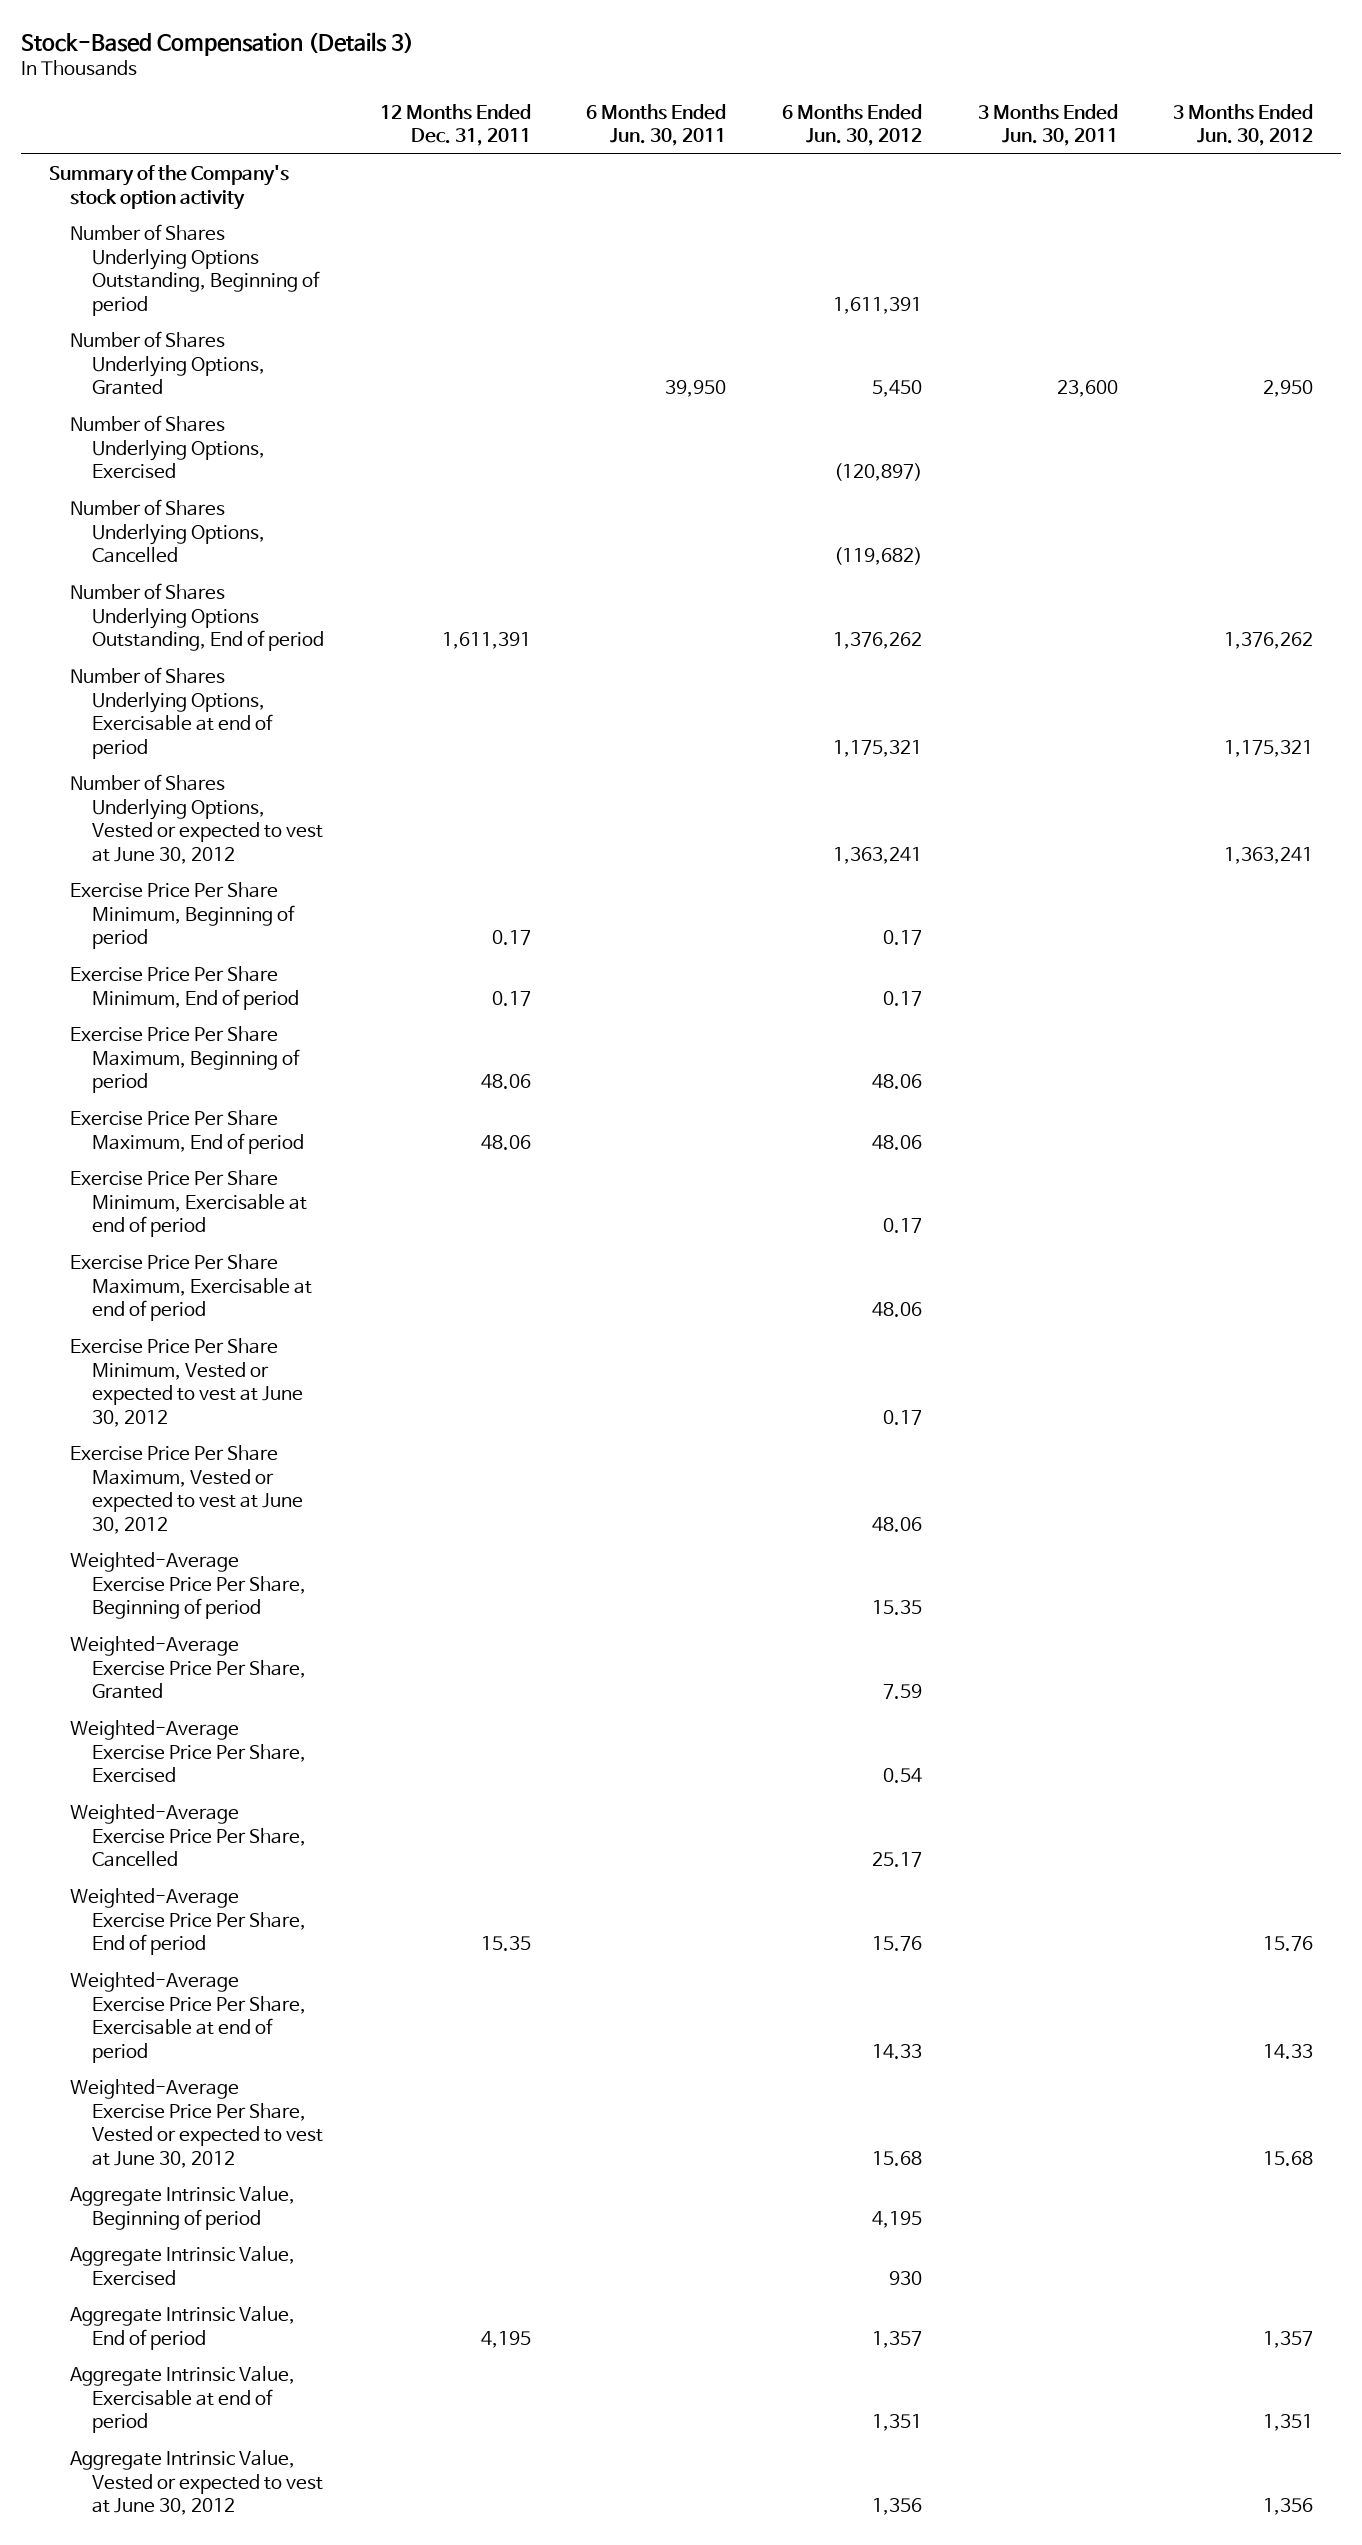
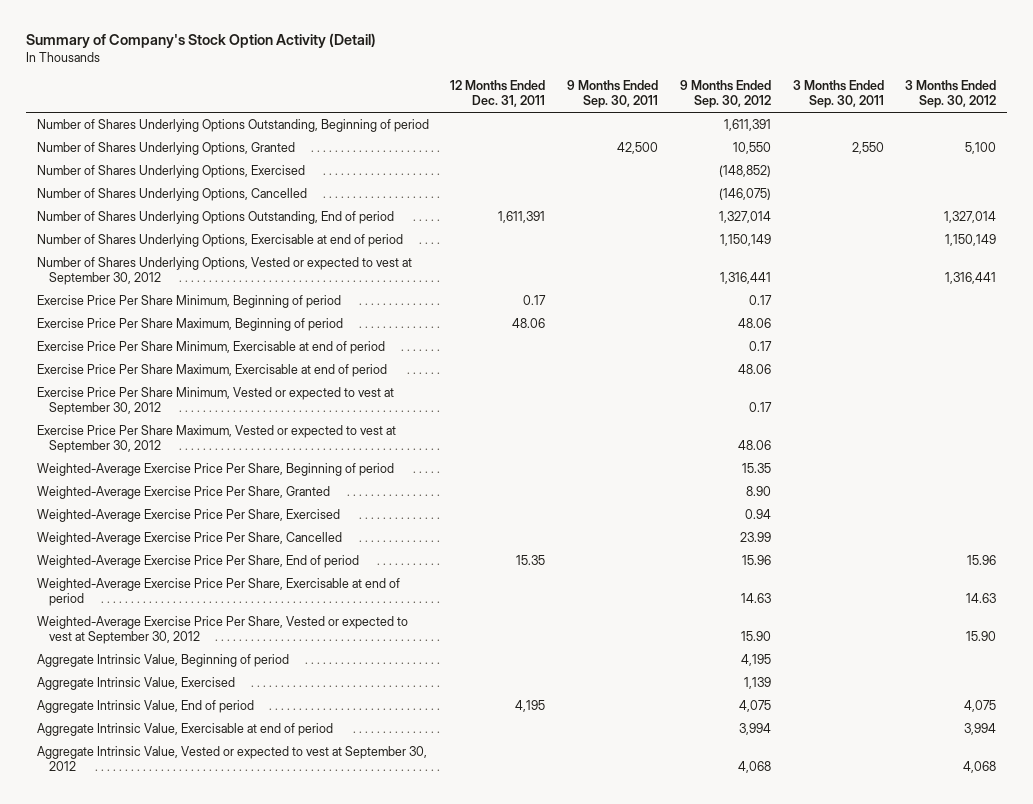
[20,31,414,56] Stock-Based Compensation (Details 3) -> [25,33,376,49] Summary of Company's Stock Option Activity (Detail)
[586,103,727,147] 6 Months Ended Jun. 30, 2011 -> none
[781,103,922,147] 6 Months Ended Jun. 30, 2012 -> none
[977,103,1118,147] 3 Months Ended Jun. 30, 2011 -> none
[1173,103,1314,147] 3 Months Ended Jun. 30, 2012 -> none
none -> [567,80,659,109] 9 Months Ended Sep. 30, 2011
none -> [679,80,771,109] 9 Months Ended Sep. 30, 2012
none -> [792,80,884,109] 3 Months Ended Sep. 30, 2011
none -> [905,80,997,109] 3 Months Ended Sep. 30, 2012
[48,164,289,210] Summary of the Company's stock option activity -> none
[70,773,324,864] Number of Shares Underlying Options, Vested or expected to vest at June 30, 2012 -> [36,257,412,286] Number of Shares Underlying Options, Vested or expected to vest at September 30, 2012
[70,965,300,1010] Exercise Price Per Share Minimum, End of period -> none
[70,1109,305,1154] Exercise Price Per Share Maximum, End of period -> none
[70,1337,304,1427] Exercise Price Per Share Minimum, Vested or expected to vest at June 30, 2012 -> [36,387,394,416] Exercise Price Per Share Minimum, Vested or expected to vest at September 30, 2012
[70,1444,304,1534] Exercise Price Per Share Maximum, Vested or expected to vest at June 30, 2012 -> [36,425,396,454] Exercise Price Per Share Maximum, Vested or expected to vest at September 30, 2012
[70,2078,324,2168] Weighted-Average Exercise Price Per Share, Vested or expected to vest at June 30, 2012 -> [36,616,408,645] Weighted-Average Exercise Price Per Share, Vested or expected to vest at September 30, 2012
[70,2449,324,2516] Aggregate Intrinsic Value, Vested or expected to vest at June 30, 2012 -> [36,746,427,772] Aggregate Intrinsic Value, Vested or expected to vest at September 30, 2012

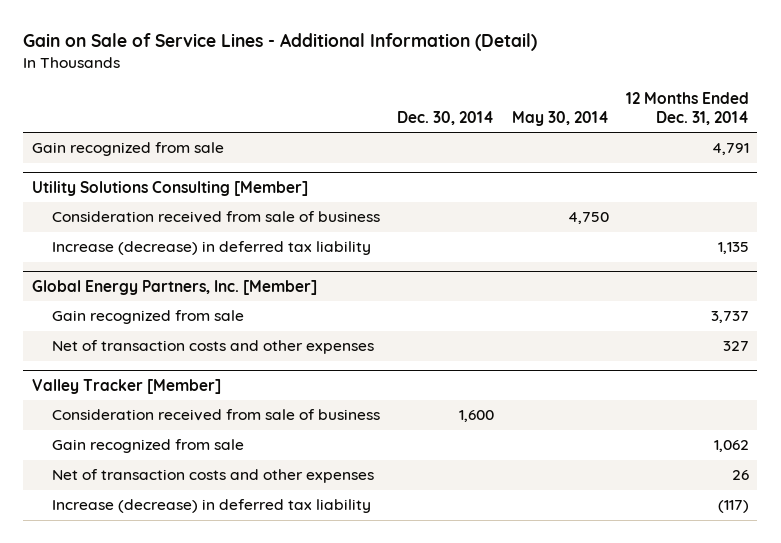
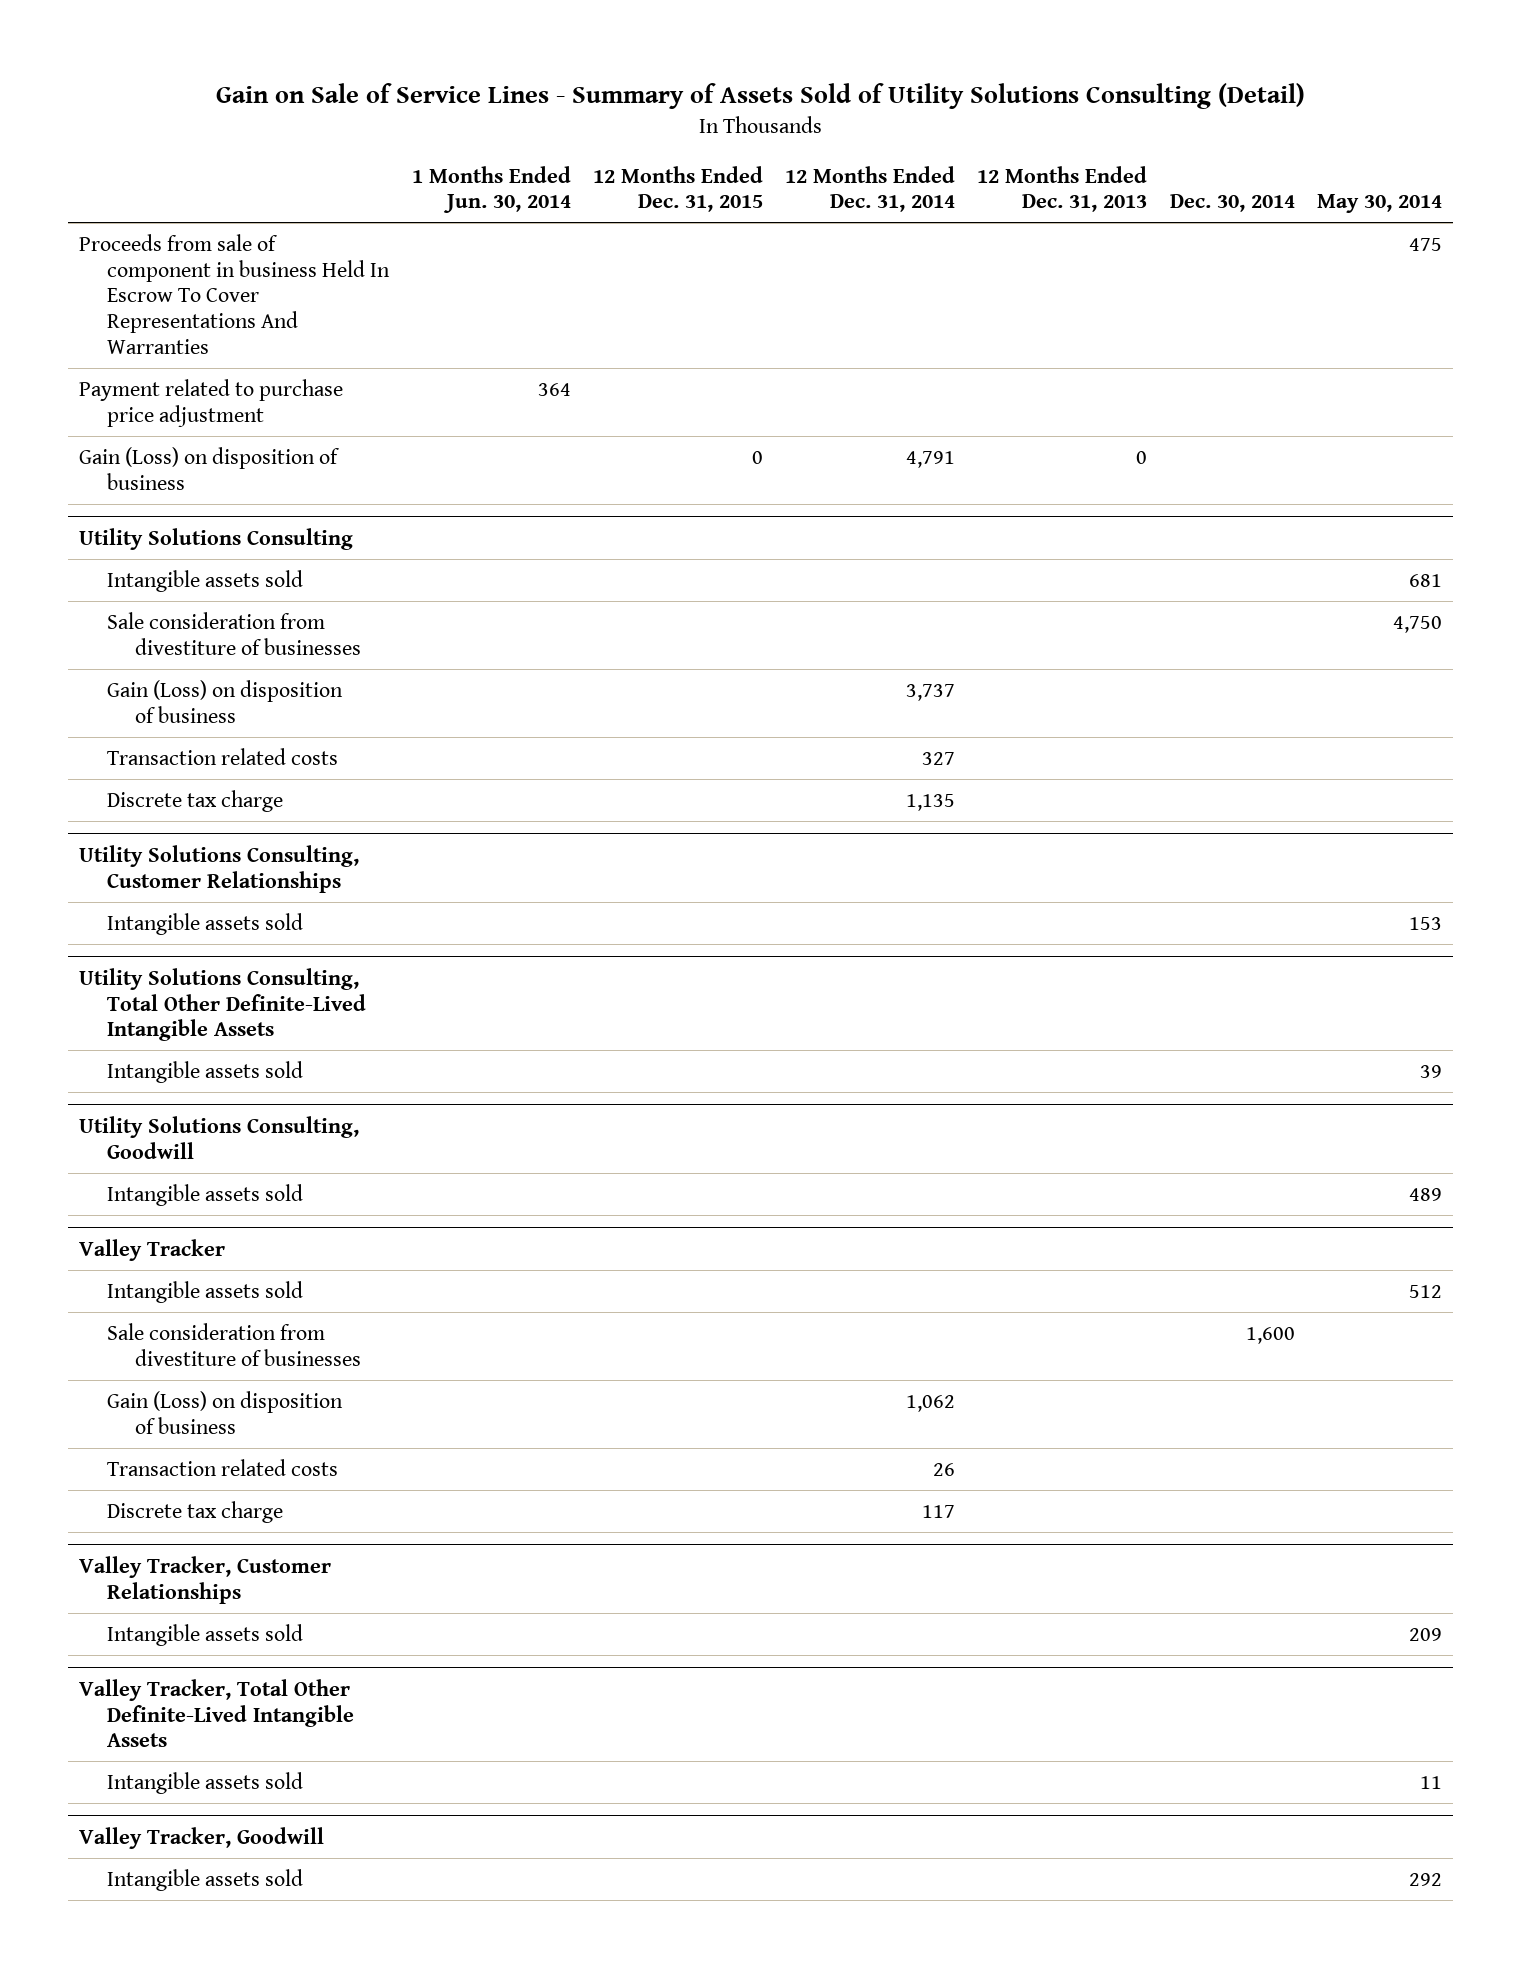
[23,33,538,52] Gain on Sale of Service Lines - Additional Information (Detail) -> [215,82,1305,109] Gain on Sale of Service Lines - Summary of Assets Sold of Utility Solutions Consulting (Detail)
none -> [411,165,571,214] 1 Months Ended Jun. 30, 2014
none -> [592,165,763,213] 12 Months Ended Dec. 31, 2015
none -> [977,165,1148,213] 12 Months Ended Dec. 31, 2013
[32,279,318,295] Global Energy Partners, Inc. [Member] -> none
[51,310,244,325] Gain recognized from sale -> none
[51,340,374,355] Net of transaction costs and other expenses -> none
[51,499,371,514] Increase (decrease) in deferred tax liability -> none
none -> [79,233,391,355] Proceeds from sale of component in business Held In Escrow To Cover Representations And Warranties
none -> [79,378,344,427] Payment related to purchase price adjustment
[32,142,225,157] Gain recognized from sale -> [79,446,341,490] Gain (Loss) on disposition of business
[32,180,309,196] Utility Solutions Consulting [Member] -> [79,527,354,550] Utility Solutions Consulting
none -> [107,569,304,592] Intangible assets sold
[51,211,380,224] Consideration received from sale of business -> [107,611,362,655] Sale consideration from divestiture of businesses
none -> [107,679,344,723] Gain (Loss) on disposition of business
none -> [107,747,339,765] Transaction related costs
[51,241,371,256] Increase (decrease) in deferred tax liability -> [107,789,284,812] Discrete tax charge
none -> [79,844,360,893] Utility Solutions Consulting, Customer Relationships
none -> [107,912,304,935] Intangible assets sold
none -> [79,967,367,1042] Utility Solutions Consulting, Total Other Definite-Lived Intangible Assets
none -> [107,1060,304,1083] Intangible assets sold
none -> [79,1115,360,1159] Utility Solutions Consulting, Goodwill
none -> [107,1183,304,1206] Intangible assets sold
[32,378,222,394] Valley Tracker [Member] -> [79,1238,226,1261] Valley Tracker
none -> [107,1280,304,1303] Intangible assets sold
[51,409,380,422] Consideration received from sale of business -> [107,1322,362,1366] Sale consideration from divestiture of businesses
[51,439,244,454] Gain recognized from sale -> [107,1390,344,1434] Gain (Loss) on disposition of business
[51,469,374,484] Net of transaction costs and other expenses -> [107,1458,339,1476] Transaction related costs
none -> [107,1500,284,1523] Discrete tax charge
none -> [79,1555,332,1604] Valley Tracker, Customer Relationships
none -> [107,1623,304,1646] Intangible assets sold
none -> [79,1678,355,1748] Valley Tracker, Total Other Definite-Lived Intangible Assets
none -> [107,1771,304,1794] Intangible assets sold
none -> [79,1826,325,1849] Valley Tracker, Goodwill
none -> [107,1868,304,1891] Intangible assets sold

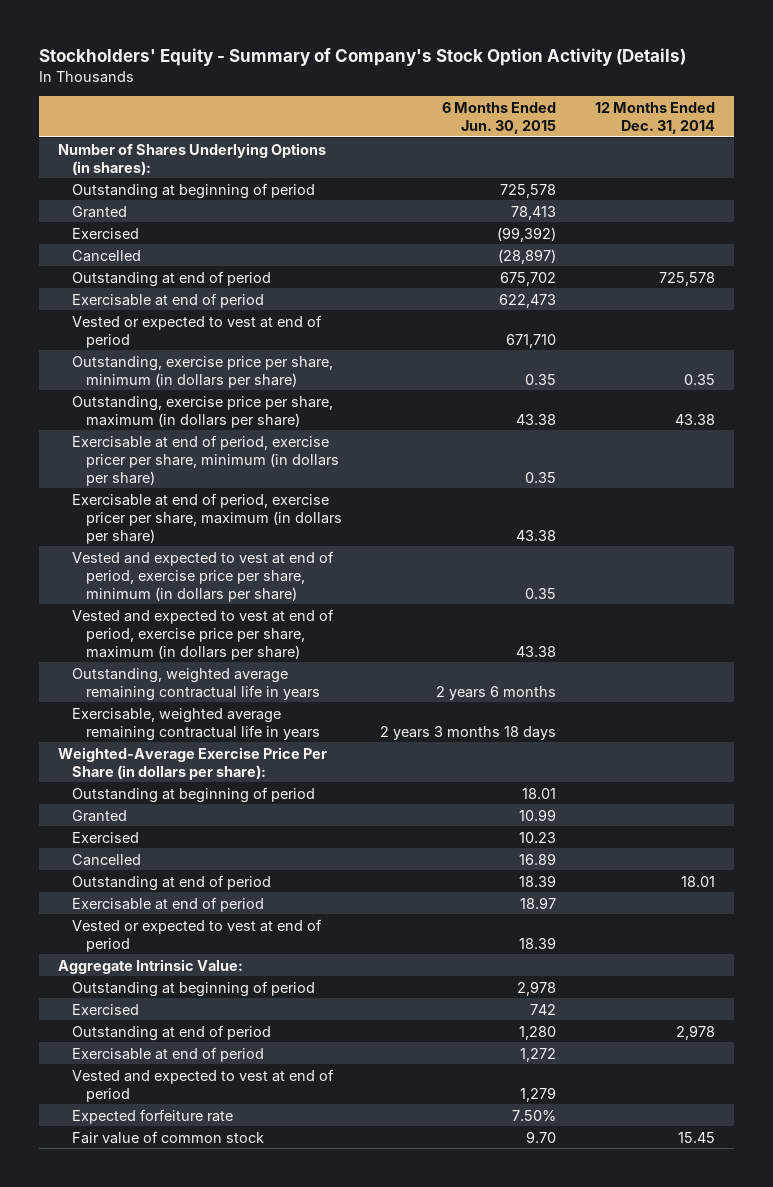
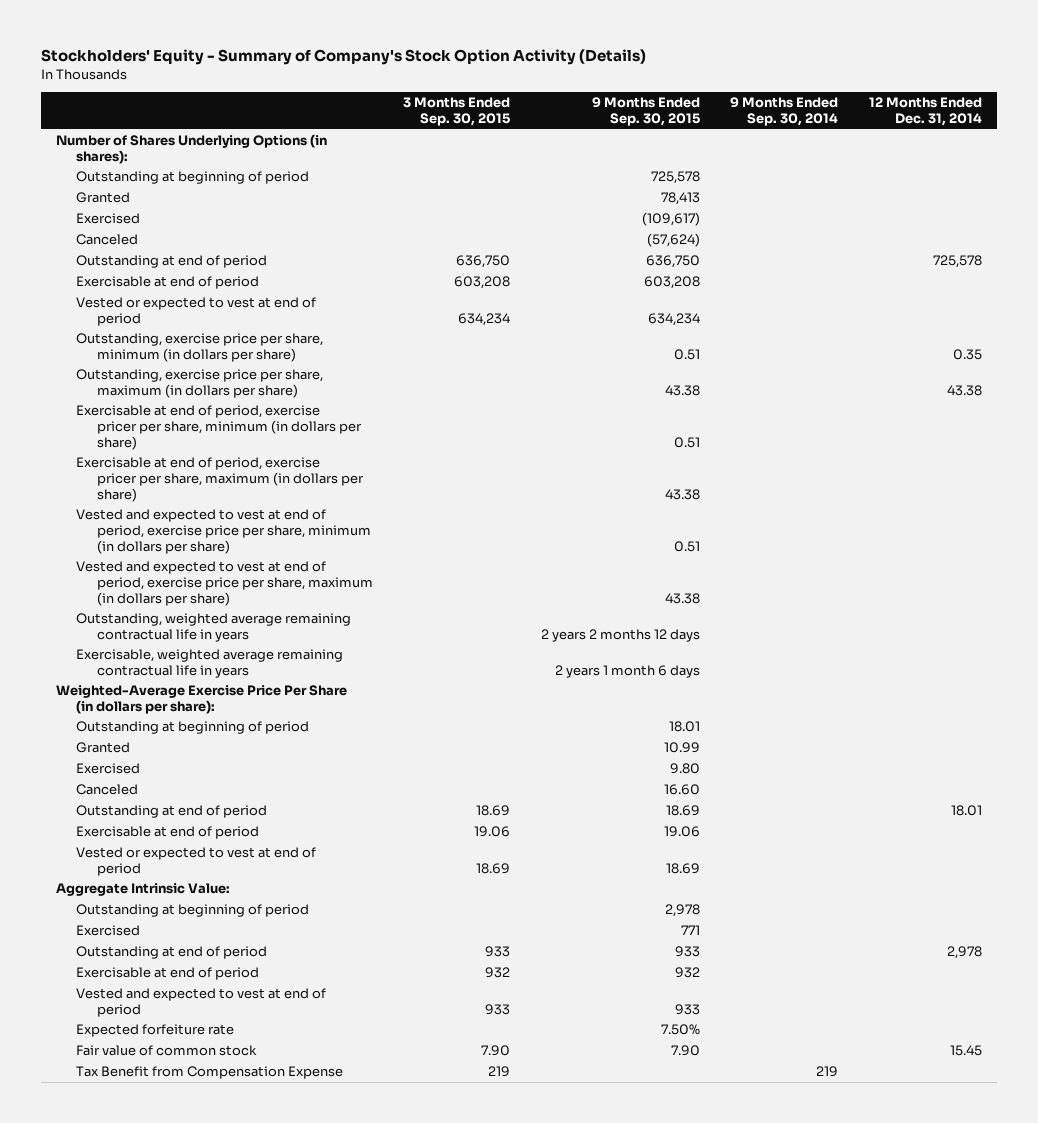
[442,102,557,135] 6 Months Ended Jun. 30, 2015 -> none
none -> [403,97,511,127] 3 Months Ended Sep. 30, 2015
none -> [591,97,700,127] 9 Months Ended Sep. 30, 2015
none -> [730,97,839,127] 9 Months Ended Sep. 30, 2014
[71,249,141,262] Cancelled -> [76,234,139,246] Canceled
[71,853,141,866] Cancelled -> [76,784,139,796] Canceled
none -> [76,1066,344,1080] Tax Benefit from Compensation Expense

